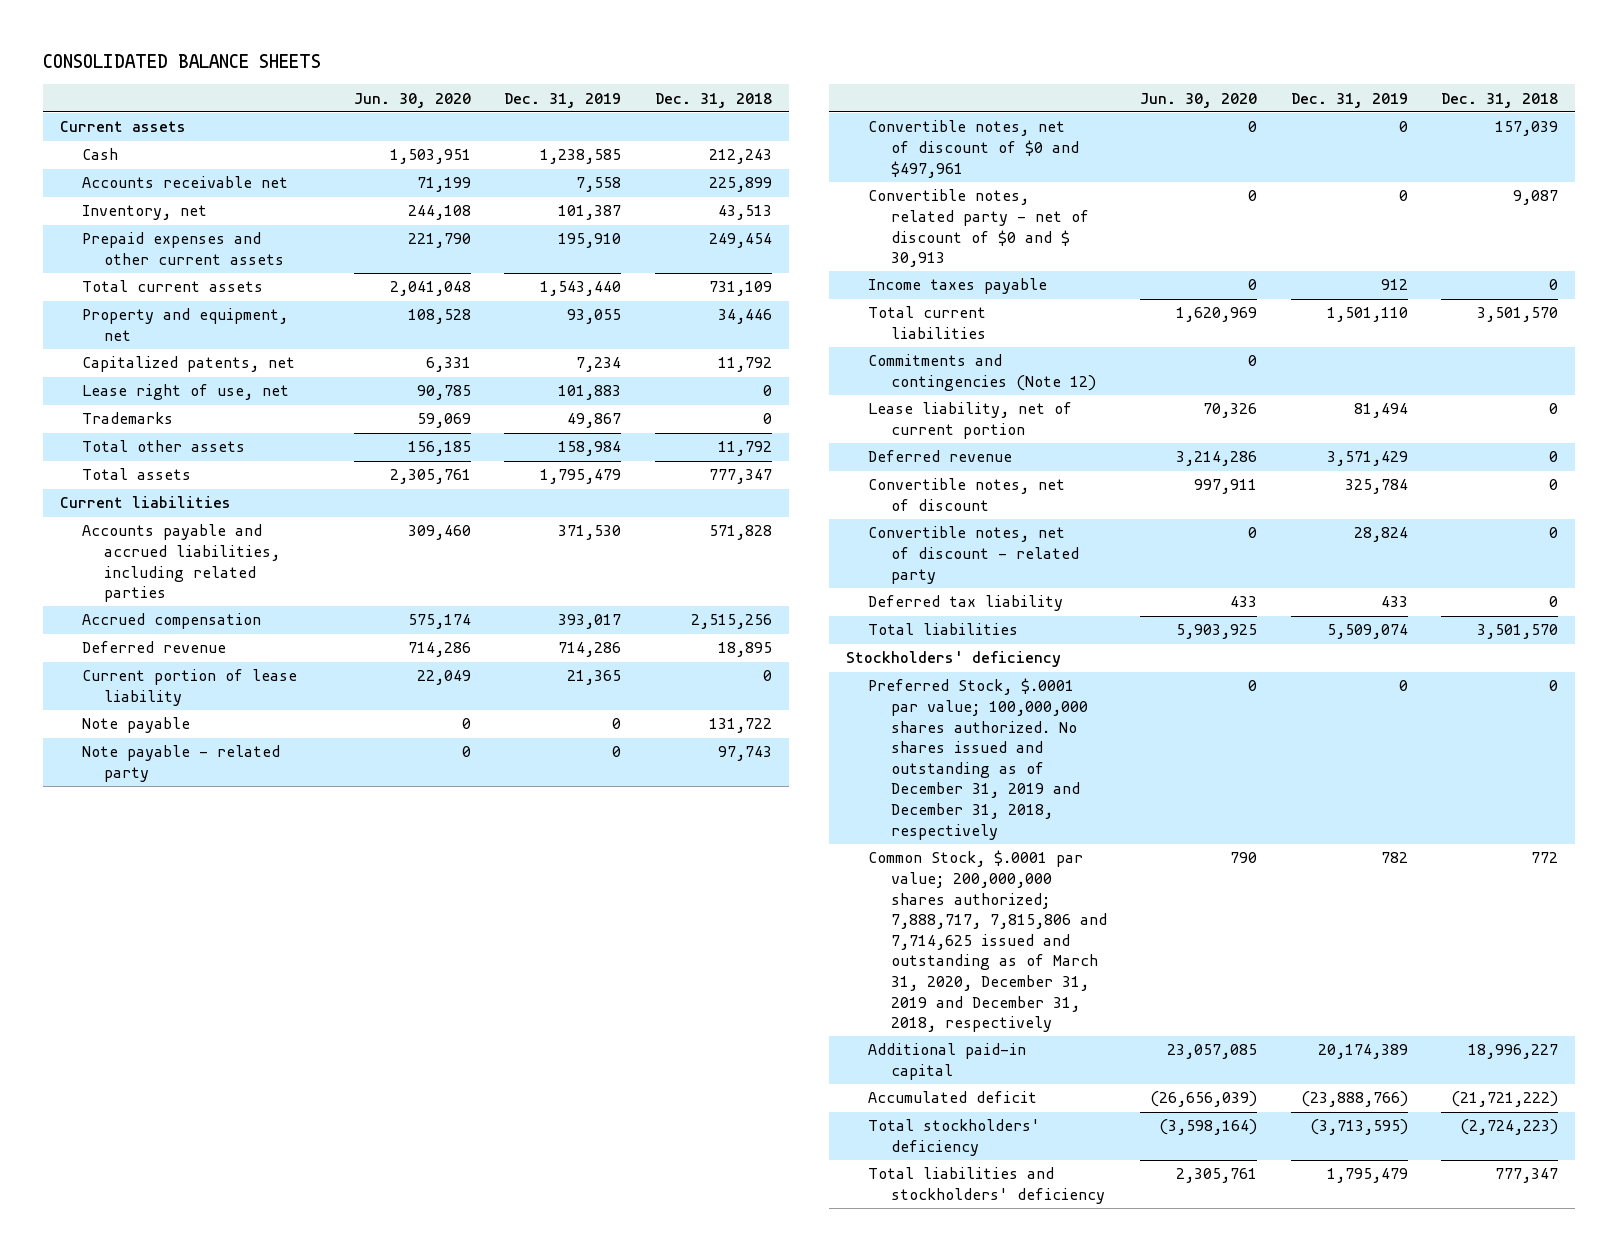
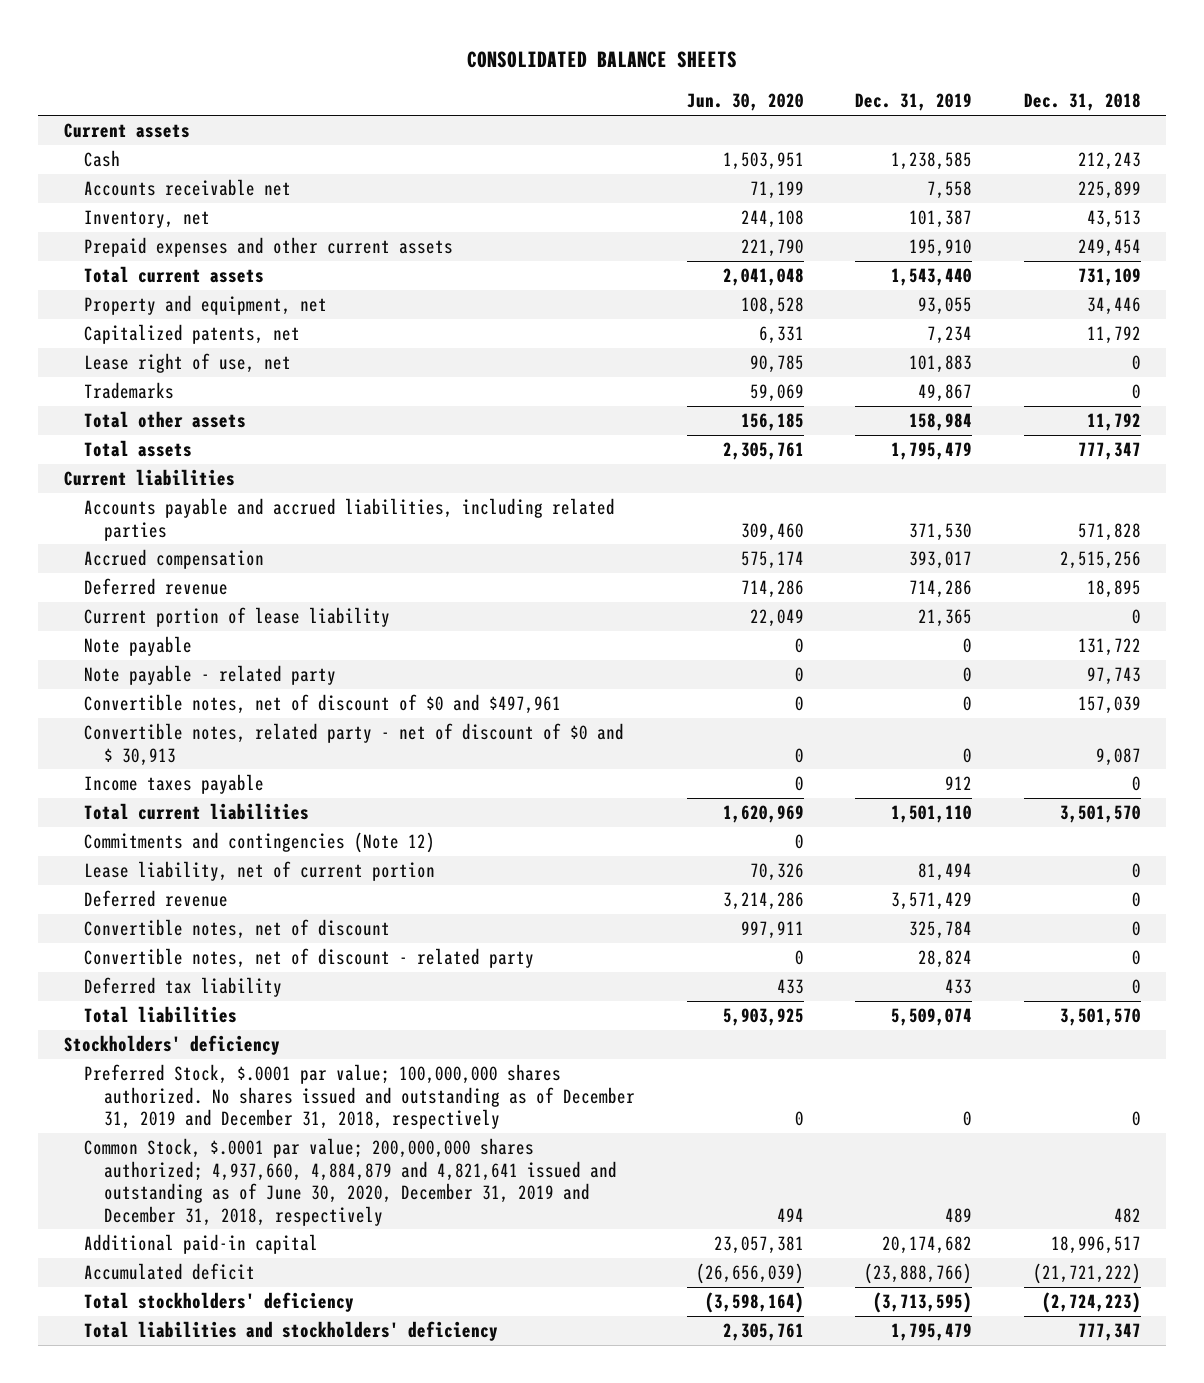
[868,850,1107,1033] Common Stock, $.0001 par value; 200,000,000 shares authorized; 7,888,717, 7,815,806 and 7,714,625 issued and outstanding as of March 31, 2020, December 31, 2019 and December 31, 2018, respectively -> [83,1138,617,1226] Common Stock, $.0001 par value; 200,000,000 shares authorized; 4,937,660, 4,884,879 and 4,821,641 issued and outstanding as of June 30, 2020, December 31, 2019 and December 31, 2018, respectively
[1230,852,1258,864] 790 -> [776,1207,804,1222] 494
[1380,852,1408,864] 782 -> [945,1207,973,1223] 489
[1531,852,1559,864] 772 -> [1113,1207,1141,1223] 482
[1167,1044,1258,1060] 23,057,085 -> [713,1236,804,1255] 23,057,381
[1317,1044,1408,1060] 20,174,389 -> [882,1236,973,1255] 20,174,682
[1468,1044,1559,1060] 18,996,227 -> [1050,1236,1141,1255] 18,996,517

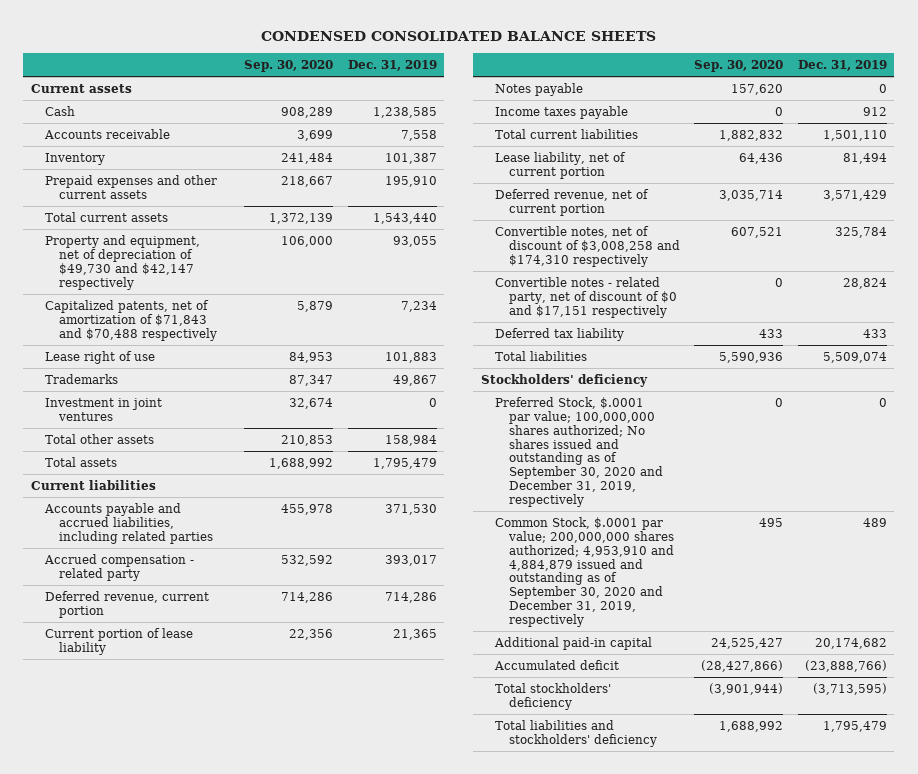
[467,51,738,69] CONSOLIDATED BALANCE SHEETS -> [260,31,656,42] CONDENSED CONSOLIDATED BALANCE SHEETS
[686,93,804,112] Jun. 30, 2020 -> none
[1023,93,1141,112] Dec. 31, 2018 -> none
none -> [244,59,334,72] Sep. 30, 2020
[83,179,291,197] Accounts receivable net -> [43,128,170,139] Accounts receivable
[83,210,210,229] Inventory, net -> [44,152,105,165] Inventory
[83,295,327,316] Property and equipment, net -> [44,234,200,290] Property and equipment, net of depreciation of $49,730 and $42,147 respectively
[83,324,300,345] Capitalized patents, net -> [44,299,217,341] Capitalized patents, net of amortization of $71,843 and $70,488 respectively
[83,353,291,374] Lease right of use, net -> [44,350,155,364] Lease right of use
none -> [44,397,162,421] Investment in joint ventures
[83,549,264,570] Accrued compensation -> [43,553,194,581] Accrued compensation - related party
[83,578,228,596] Deferred revenue -> [44,590,209,618] Deferred revenue, current portion
[83,665,336,686] Note payable - related party -> none
[83,694,561,715] Convertible notes, net of discount of $0 and $497,961 -> none
[83,723,624,766] Convertible notes, related party - net of discount of $0 and $ 30,913 -> none
[83,636,192,657] Note payable -> [494,82,583,96] Notes payable
[83,832,435,854] Commitments and contingencies (Note 12) -> none
[83,890,228,908] Deferred revenue -> [494,188,649,216] Deferred revenue, net of current portion
[83,919,390,940] Convertible notes, net of discount -> [494,225,680,267] Convertible notes, net of discount of $3,008,258 and $174,310 respectively
[83,948,534,969] Convertible notes, net of discount - related party -> [494,276,677,318] Convertible notes - related party, net of discount of $0 and $17,151 respectively
[83,1064,635,1130] Preferred Stock, $.0001 par value; 100,000,000 shares authorized. No shares issued and outstanding as of December 31, 2019 and December 31, 2018, respectively -> [494,396,663,508] Preferred Stock, $.0001 par value; 100,000,000 shares authorized; No shares issued and outstanding as of September 30, 2020 and December 31, 2019, respectively
[83,1138,617,1226] Common Stock, $.0001 par value; 200,000,000 shares authorized; 4,937,660, 4,884,879 and 4,821,641 issued and outstanding as of June 30, 2020, December 31, 2019 and December 31, 2018, respectively -> [494,516,674,628] Common Stock, $.0001 par value; 200,000,000 shares authorized; 4,953,910 and 4,884,879 issued and outstanding as of September 30, 2020 and December 31, 2019, respectively

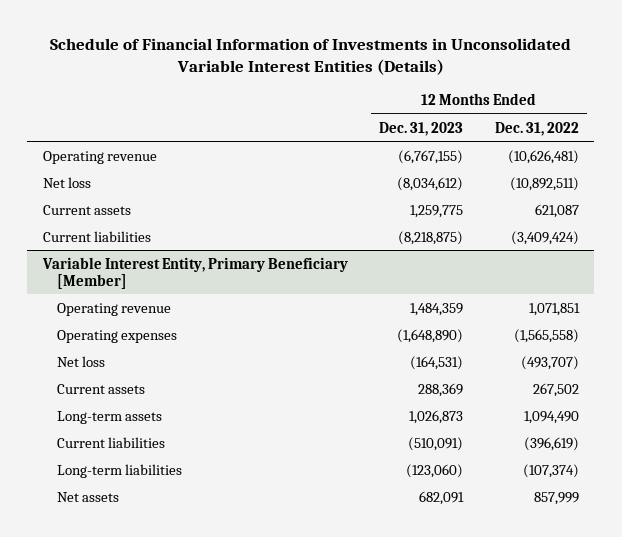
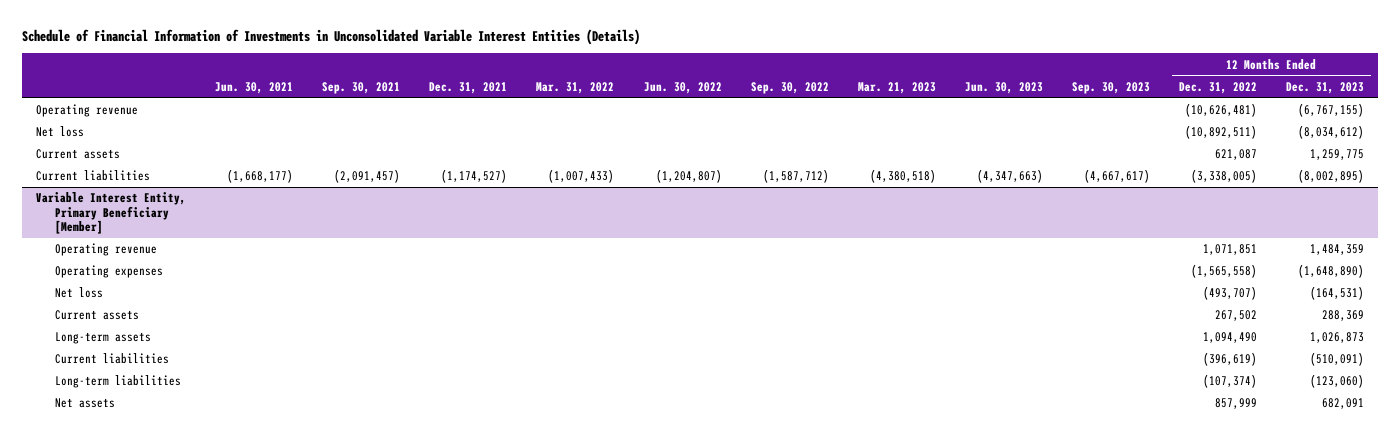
none -> [215,81,294,94] Jun. 30, 2021
none -> [322,81,401,94] Sep. 30, 2021
none -> [429,81,508,94] Dec. 31, 2021
none -> [536,81,615,94] Mar. 31, 2022
none -> [643,81,722,94] Jun. 30, 2022
none -> [750,81,829,94] Sep. 30, 2022
none -> [857,81,936,94] Mar. 21, 2023
none -> [964,81,1043,94] Jun. 30, 2023
none -> [1071,81,1150,94] Sep. 30, 2023
[398,230,464,245] (8,218,875) -> [1297,169,1364,184] (8,002,895)
[510,230,579,245] (3,409,424) -> [1190,169,1257,184] (3,338,005)

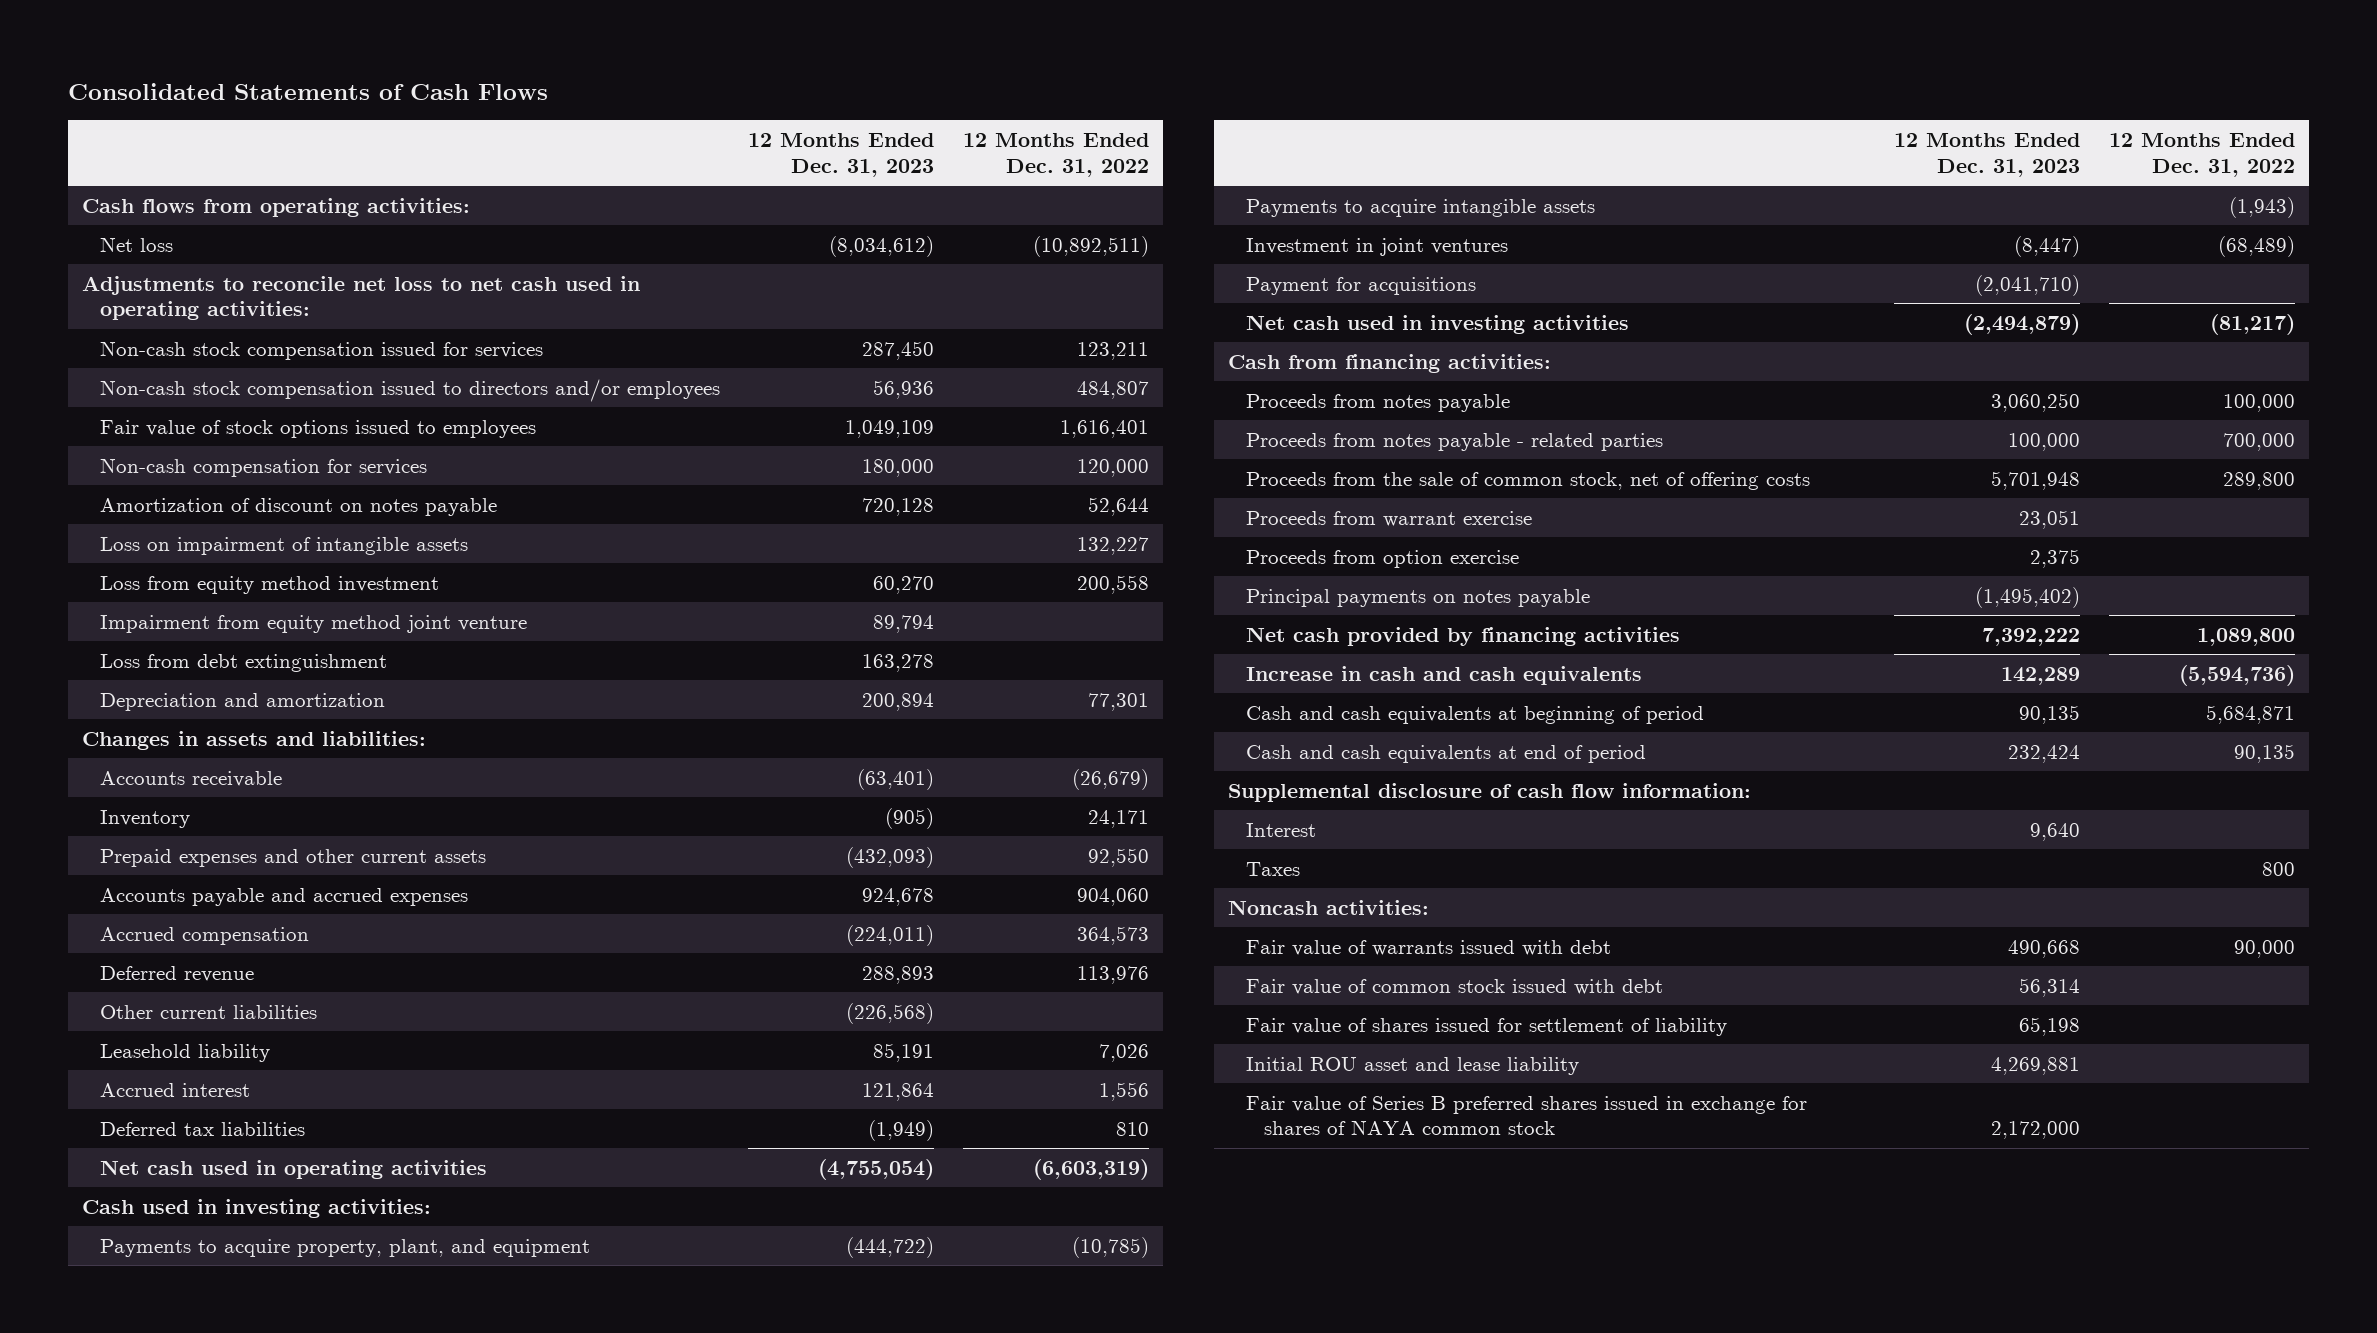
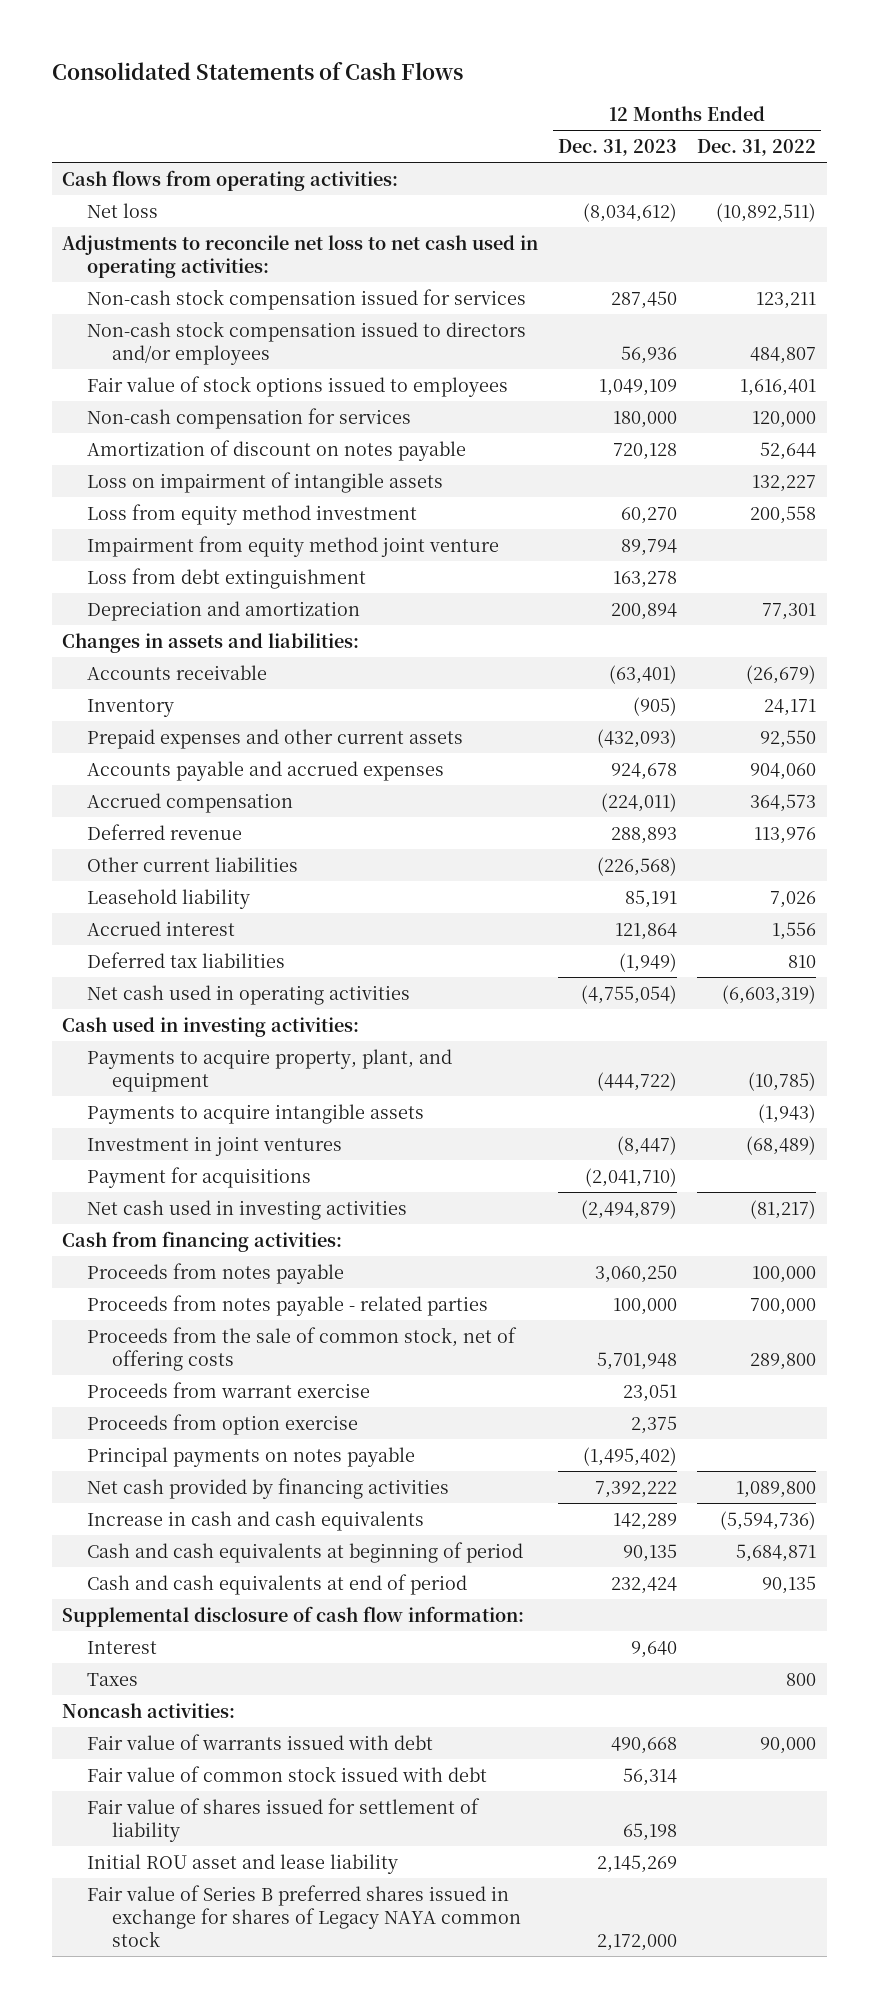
[1991,1056,2081,1075] 4,269,881 -> [597,1854,678,1873] 2,145,269
[1246,1095,1808,1136] Fair value of Series B preferred shares issued in exchange for shares of NAYA common stock -> [87,1884,522,1947] Fair value of Series B preferred shares issued in exchange for shares of Legacy NAYA common stock

